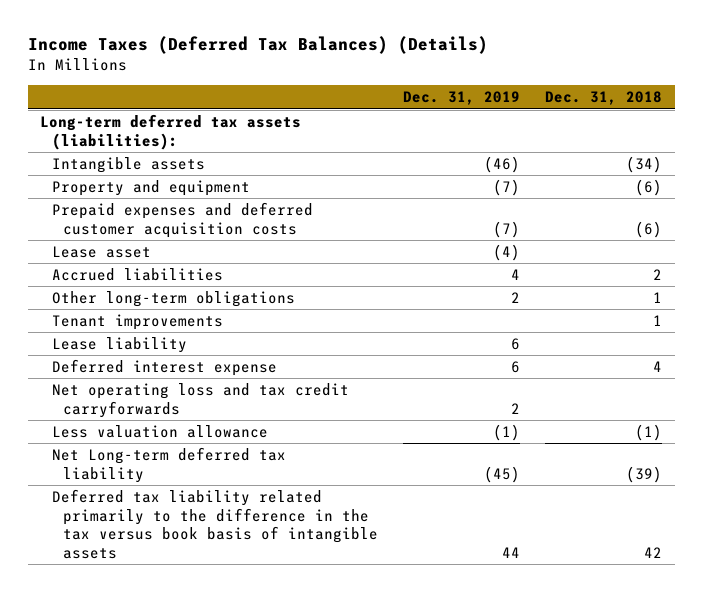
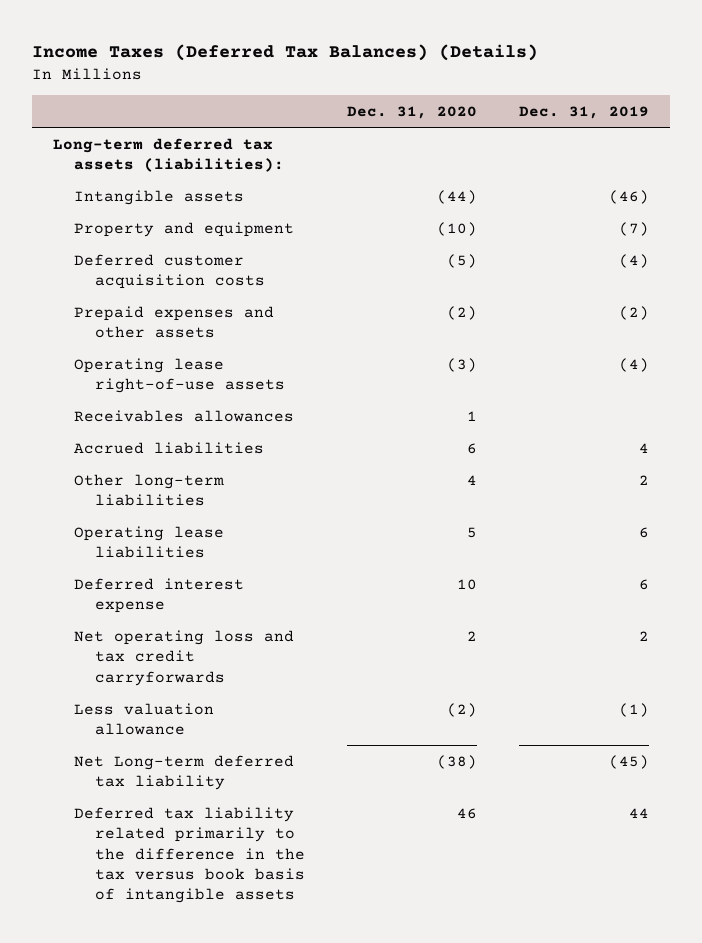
[545,91,663,106] Dec. 31, 2018 -> none
none -> [347,105,478,119] Dec. 31, 2020
[51,245,151,258] Lease asset -> none
none -> [74,253,266,290] Deferred customer acquisition costs
[51,201,313,238] Prepaid expenses and deferred customer acquisition costs -> [74,305,275,339] Prepaid expenses and other assets
[493,220,521,238] (7) -> [618,305,649,320] (2)
none -> [74,357,286,394] Operating lease right-of-use assets
none -> [74,409,295,422] Receivables allowances
[51,313,223,330] Tenant improvements -> none
[51,290,295,307] Other long-term obligations -> [74,473,225,507] Other long-term liabilities
[51,336,187,353] Lease liability -> [74,525,225,559] Operating lease liabilities

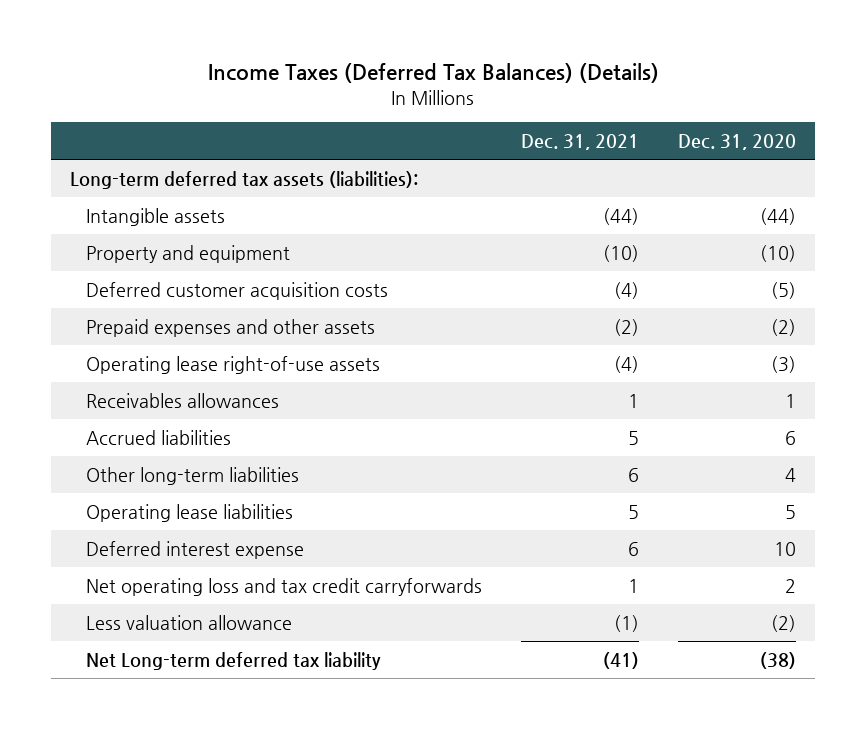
[518,105,649,119] Dec. 31, 2019 -> none
none -> [520,133,639,150] Dec. 31, 2021
[74,806,306,904] Deferred tax liability related primarily to the difference in the tax versus book basis of intangible assets -> none

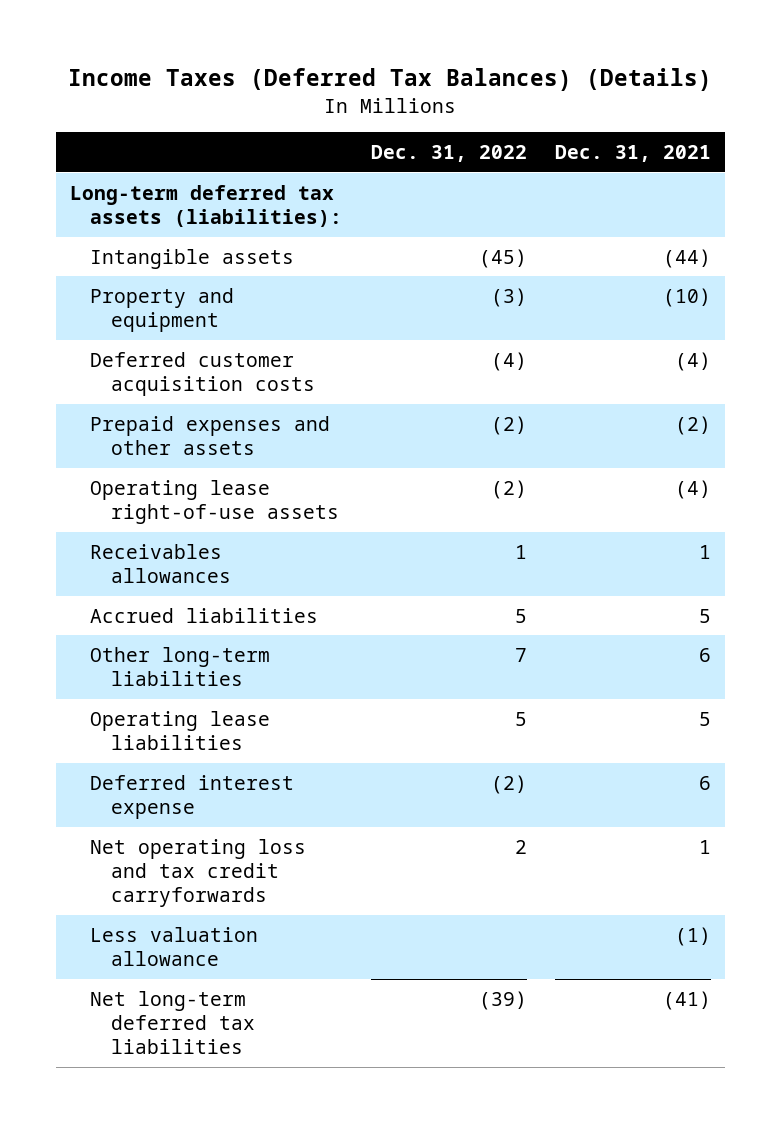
[677,133,796,150] Dec. 31, 2020 -> none
none -> [370,145,527,163] Dec. 31, 2022
[85,652,381,671] Net Long-term deferred tax liability -> [90,990,255,1055] Net long-term deferred tax liabilities

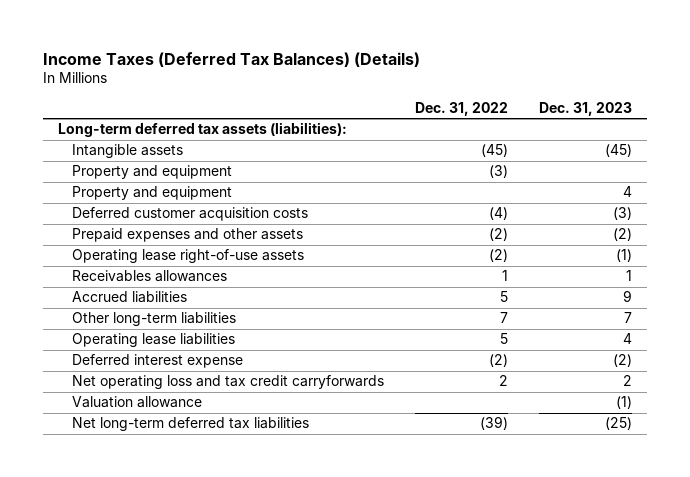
[554,145,711,163] Dec. 31, 2021 -> none
none -> [538,101,632,116] Dec. 31, 2023
none -> [72,186,233,201] Property and equipment
[90,926,259,967] Less valuation allowance -> [72,396,203,409] Valuation allowance

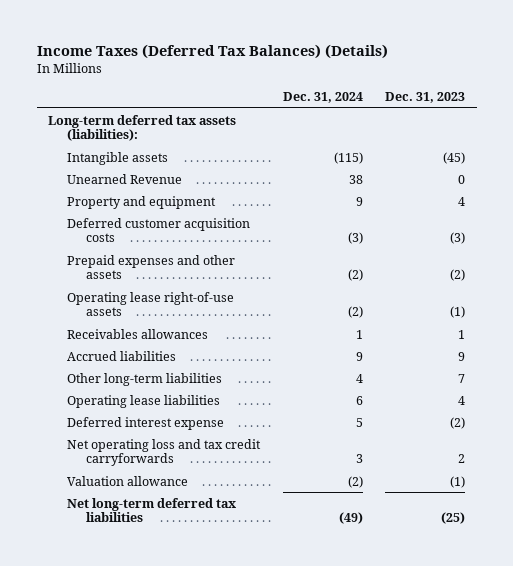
[414,101,508,116] Dec. 31, 2022 -> none
none -> [282,92,363,104] Dec. 31, 2024
[72,165,233,180] Property and equipment -> none
none -> [66,173,182,184] Unearned Revenue

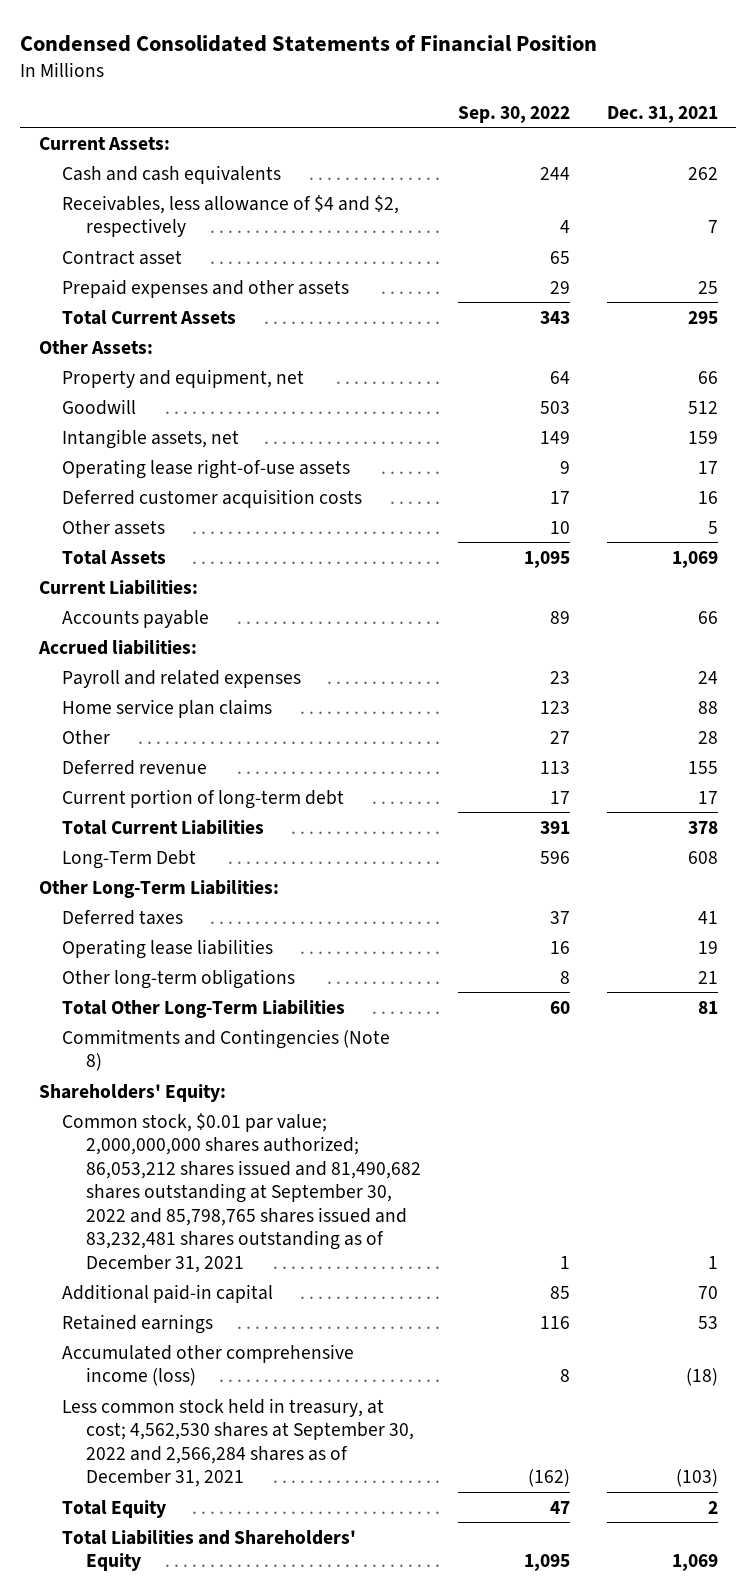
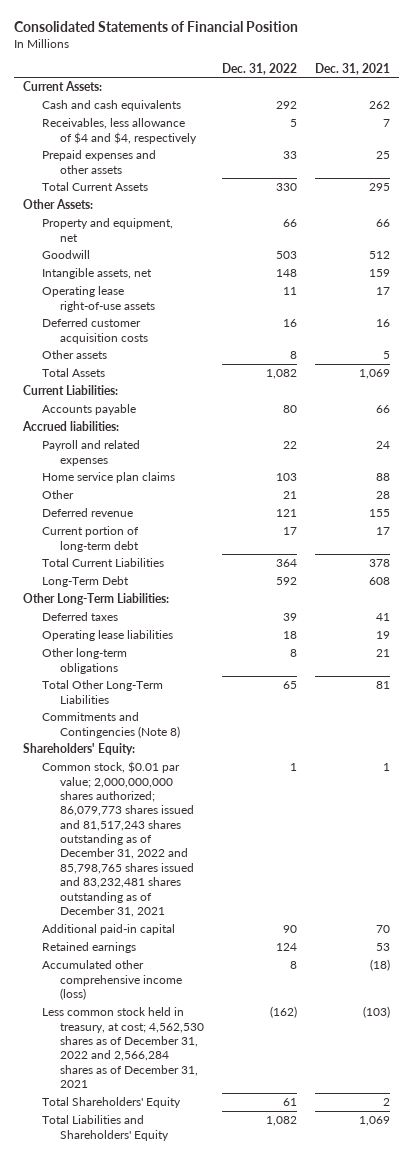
[20,34,598,52] Condensed Consolidated Statements of Financial Position -> [14,21,299,33] Consolidated Statements of Financial Position
[457,105,570,123] Sep. 30, 2022 -> none
none -> [222,62,298,75] Dec. 31, 2022
[62,249,183,265] Contract asset -> none
[62,194,400,238] Receivables, less allowance of $4 and $2, respectively -> [41,118,198,144] Receivables, less allowance of $4 and $4, respectively
[62,1112,422,1273] Common stock, $0.01 par value; 2,000,000,000 shares authorized; 86,053,212 shares issued and 81,490,682 shares outstanding at September 30, 2022 and 85,798,765 shares issued and 83,232,481 shares outstanding as of December 31, 2021 -> [41,761,195,917] Common stock, $0.01 par value; 2,000,000,000 shares authorized; 86,079,773 shares issued and 81,517,243 shares outstanding as of December 31, 2022 and 85,798,765 shares issued and 83,232,481 shares outstanding as of December 31, 2021
[62,1397,415,1488] Less common stock held in treasury, at cost; 4,562,530 shares at September 30, 2022 and 2,566,284 shares as of December 31, 2021 -> [41,1007,205,1089] Less common stock held in treasury, at cost; 4,562,530 shares as of December 31, 2022 and 2,566,284 shares as of December 31, 2021
[62,1499,167,1518] Total Equity -> [41,1097,181,1109] Total Shareholders' Equity

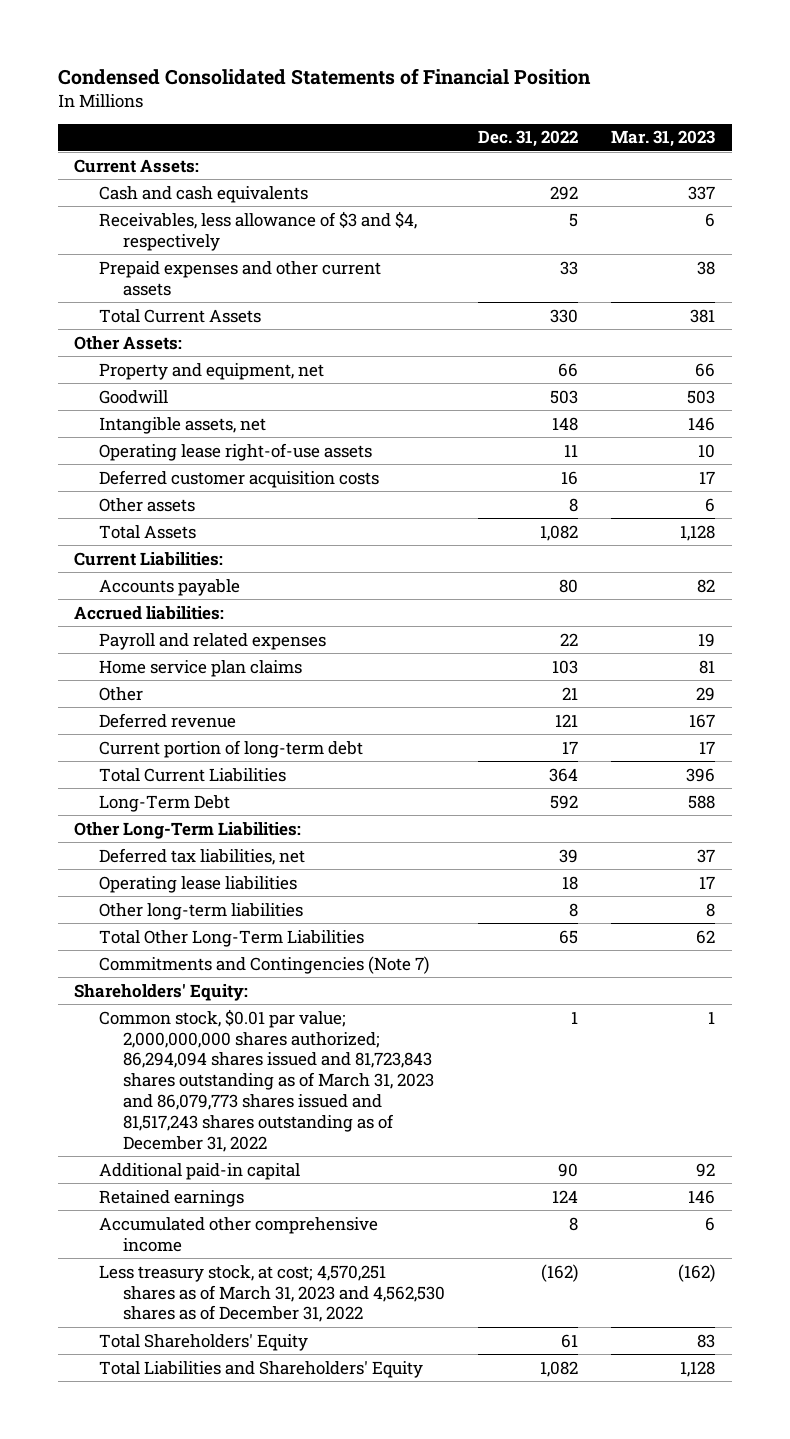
[14,21,299,33] Consolidated Statements of Financial Position -> [57,68,591,86] Condensed Consolidated Statements of Financial Position
[315,62,391,75] Dec. 31, 2021 -> none
none -> [611,130,716,148] Mar. 31, 2023
[41,118,198,144] Receivables, less allowance of $4 and $4, respectively -> [98,210,417,251] Receivables, less allowance of $3 and $4, respectively
[41,150,156,174] Prepaid expenses and other assets -> [98,260,381,296] Prepaid expenses and other current assets
[41,612,118,622] Deferred taxes -> [98,847,305,865] Deferred tax liabilities, net
[41,648,127,674] Other long-term obligations -> [98,902,303,920] Other long-term liabilities
[41,712,181,738] Commitments and Contingencies (Note 8) -> [98,955,429,974] Commitments and Contingencies (Note 7)
[41,761,195,917] Common stock, $0.01 par value; 2,000,000,000 shares authorized; 86,079,773 shares issued and 81,517,243 shares outstanding as of December 31, 2022 and 85,798,765 shares issued and 83,232,481 shares outstanding as of December 31, 2021 -> [98,1008,435,1152] Common stock, $0.01 par value; 2,000,000,000 shares authorized; 86,294,094 shares issued and 81,723,843 shares outstanding as of March 31, 2023 and 86,079,773 shares issued and 81,517,243 shares outstanding as of December 31, 2022
[41,960,183,1000] Accumulated other comprehensive income (loss) -> [98,1216,378,1252] Accumulated other comprehensive income
[41,1007,205,1089] Less common stock held in treasury, at cost; 4,562,530 shares as of December 31, 2022 and 2,566,284 shares as of December 31, 2021 -> [98,1264,446,1323] Less treasury stock, at cost; 4,570,251 shares as of March 31, 2023 and 4,562,530 shares as of December 31, 2022

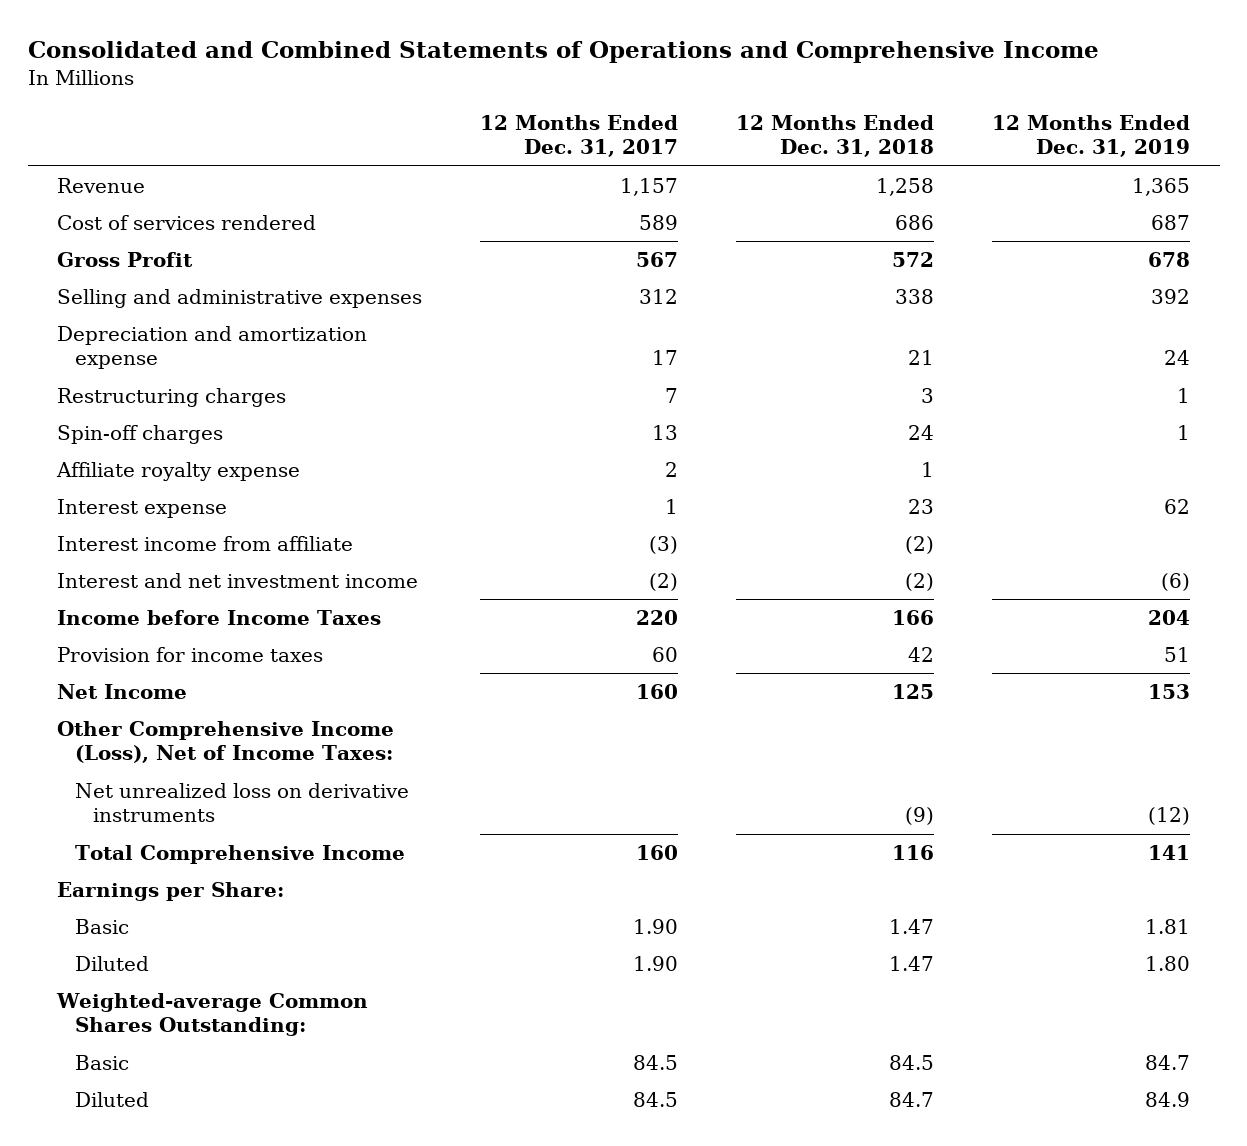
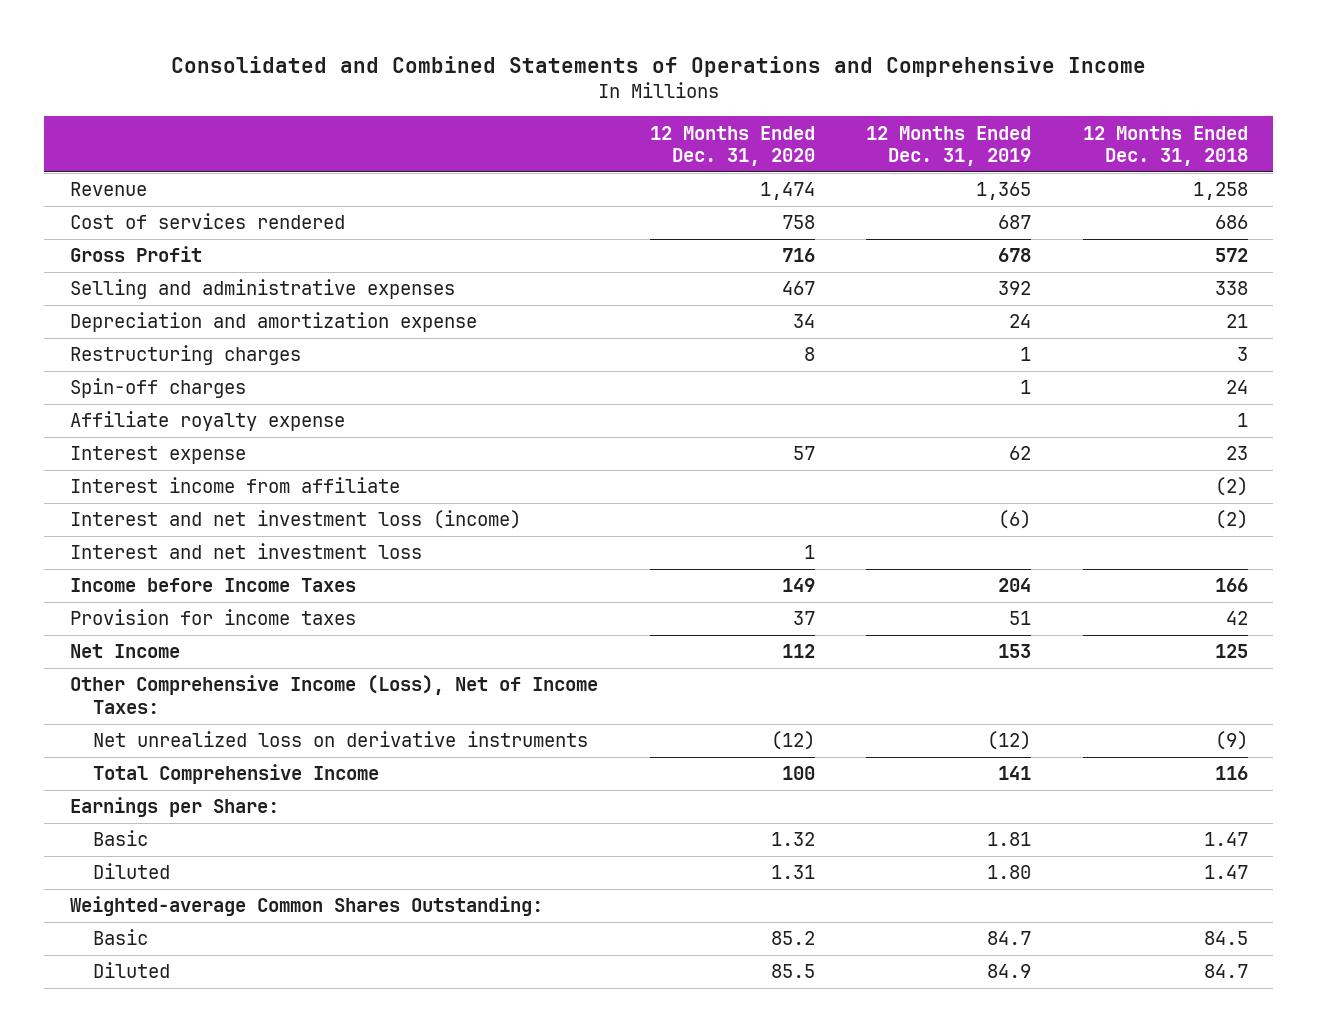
[480,115,679,158] 12 Months Ended Dec. 31, 2017 -> none
none -> [649,125,815,166] 12 Months Ended Dec. 31, 2020
[56,572,418,588] Interest and net investment income -> [70,510,522,530] Interest and net investment loss (income)
none -> [70,543,423,560] Interest and net investment loss

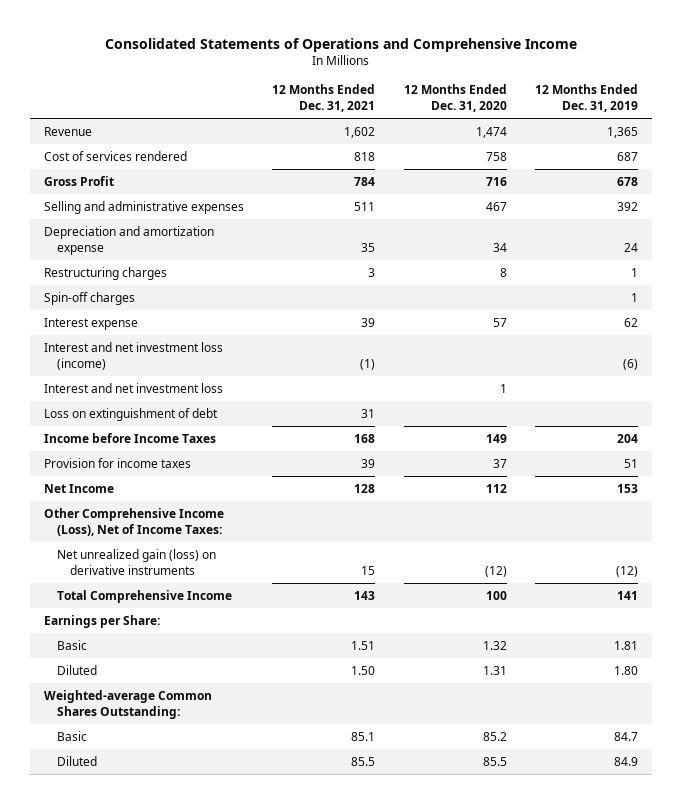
[170,55,1146,77] Consolidated and Combined Statements of Operations and Comprehensive Income -> [104,37,577,52] Consolidated Statements of Operations and Comprehensive Income
[1082,125,1248,166] 12 Months Ended Dec. 31, 2018 -> none
none -> [272,84,376,113] 12 Months Ended Dec. 31, 2021
[70,411,346,432] Affiliate royalty expense -> none
[70,477,401,494] Interest income from affiliate -> none
none -> [43,408,218,422] Loss on extinguishment of debt
[93,731,589,748] Net unrealized loss on derivative instruments -> [57,549,217,575] Net unrealized gain (loss) on derivative instruments

